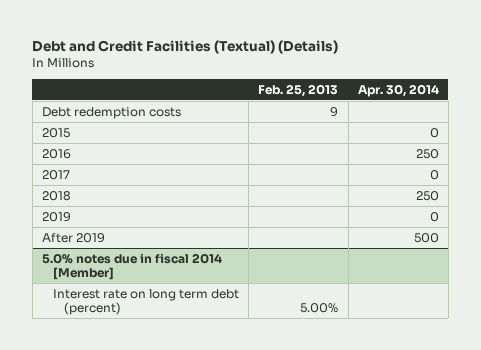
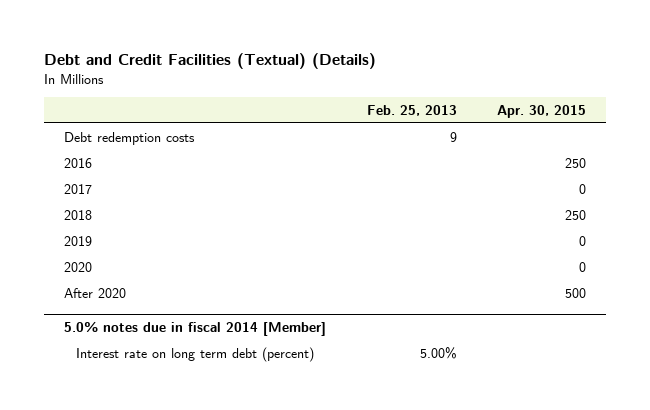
[357,83,439,97] Apr. 30, 2014 -> none
none -> [496,104,586,118] Apr. 30, 2015
[42,127,71,138] 2015 -> none
none -> [64,261,93,272] 2020
[42,232,106,243] After 2019 -> [64,287,127,298] After 2020

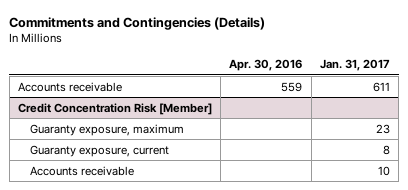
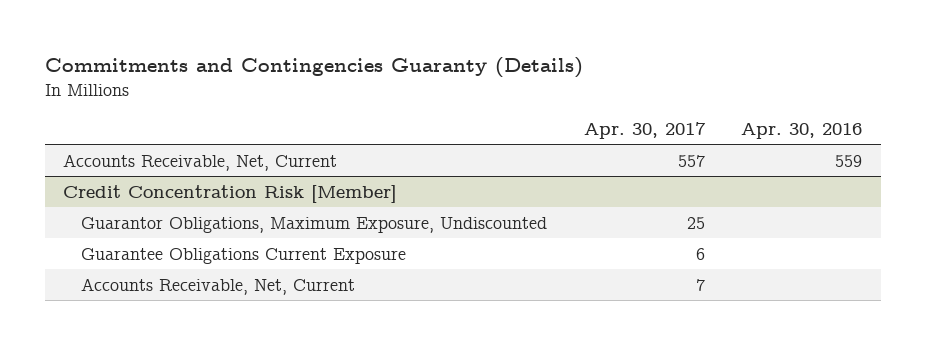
[9,16,266,30] Commitments and Contingencies (Details) -> [44,57,583,79] Commitments and Contingencies Guaranty (Details)
[319,59,390,72] Jan. 31, 2017 -> none
none -> [583,121,706,139] Apr. 30, 2017
[17,81,122,92] Accounts receivable -> [63,153,338,171] Accounts Receivable, Net, Current
[30,123,185,136] Guaranty exposure, maximum -> [81,216,548,233] Guarantor Obligations, Maximum Exposure, Undiscounted
[30,144,170,157] Guaranty exposure, current -> [81,247,407,264] Guarantee Obligations Current Exposure
[30,165,135,176] Accounts receivable -> [81,277,356,295] Accounts Receivable, Net, Current

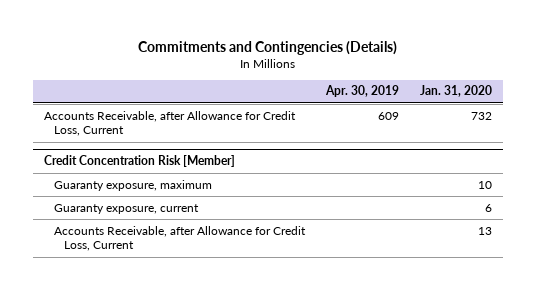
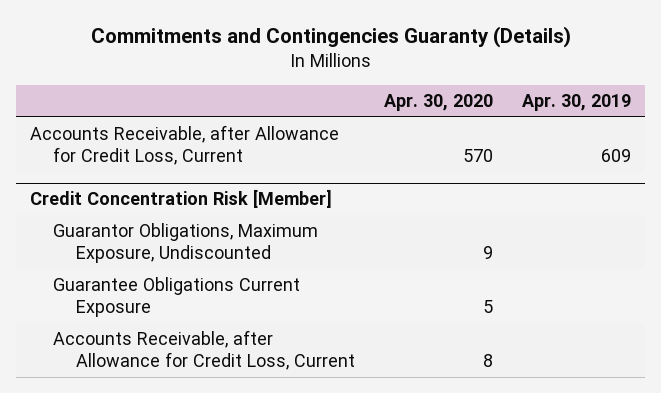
[138,40,398,55] Commitments and Contingencies (Details) -> [90,26,571,49] Commitments and Contingencies Guaranty (Details)
[420,85,493,98] Jan. 31, 2020 -> none
none -> [384,94,494,112] Apr. 30, 2020
[53,179,212,191] Guaranty exposure, maximum -> [53,222,319,264] Guarantor Obligations, Maximum Exposure, Undiscounted
[53,203,199,214] Guaranty exposure, current -> [53,276,301,318] Guarantee Obligations Current Exposure

